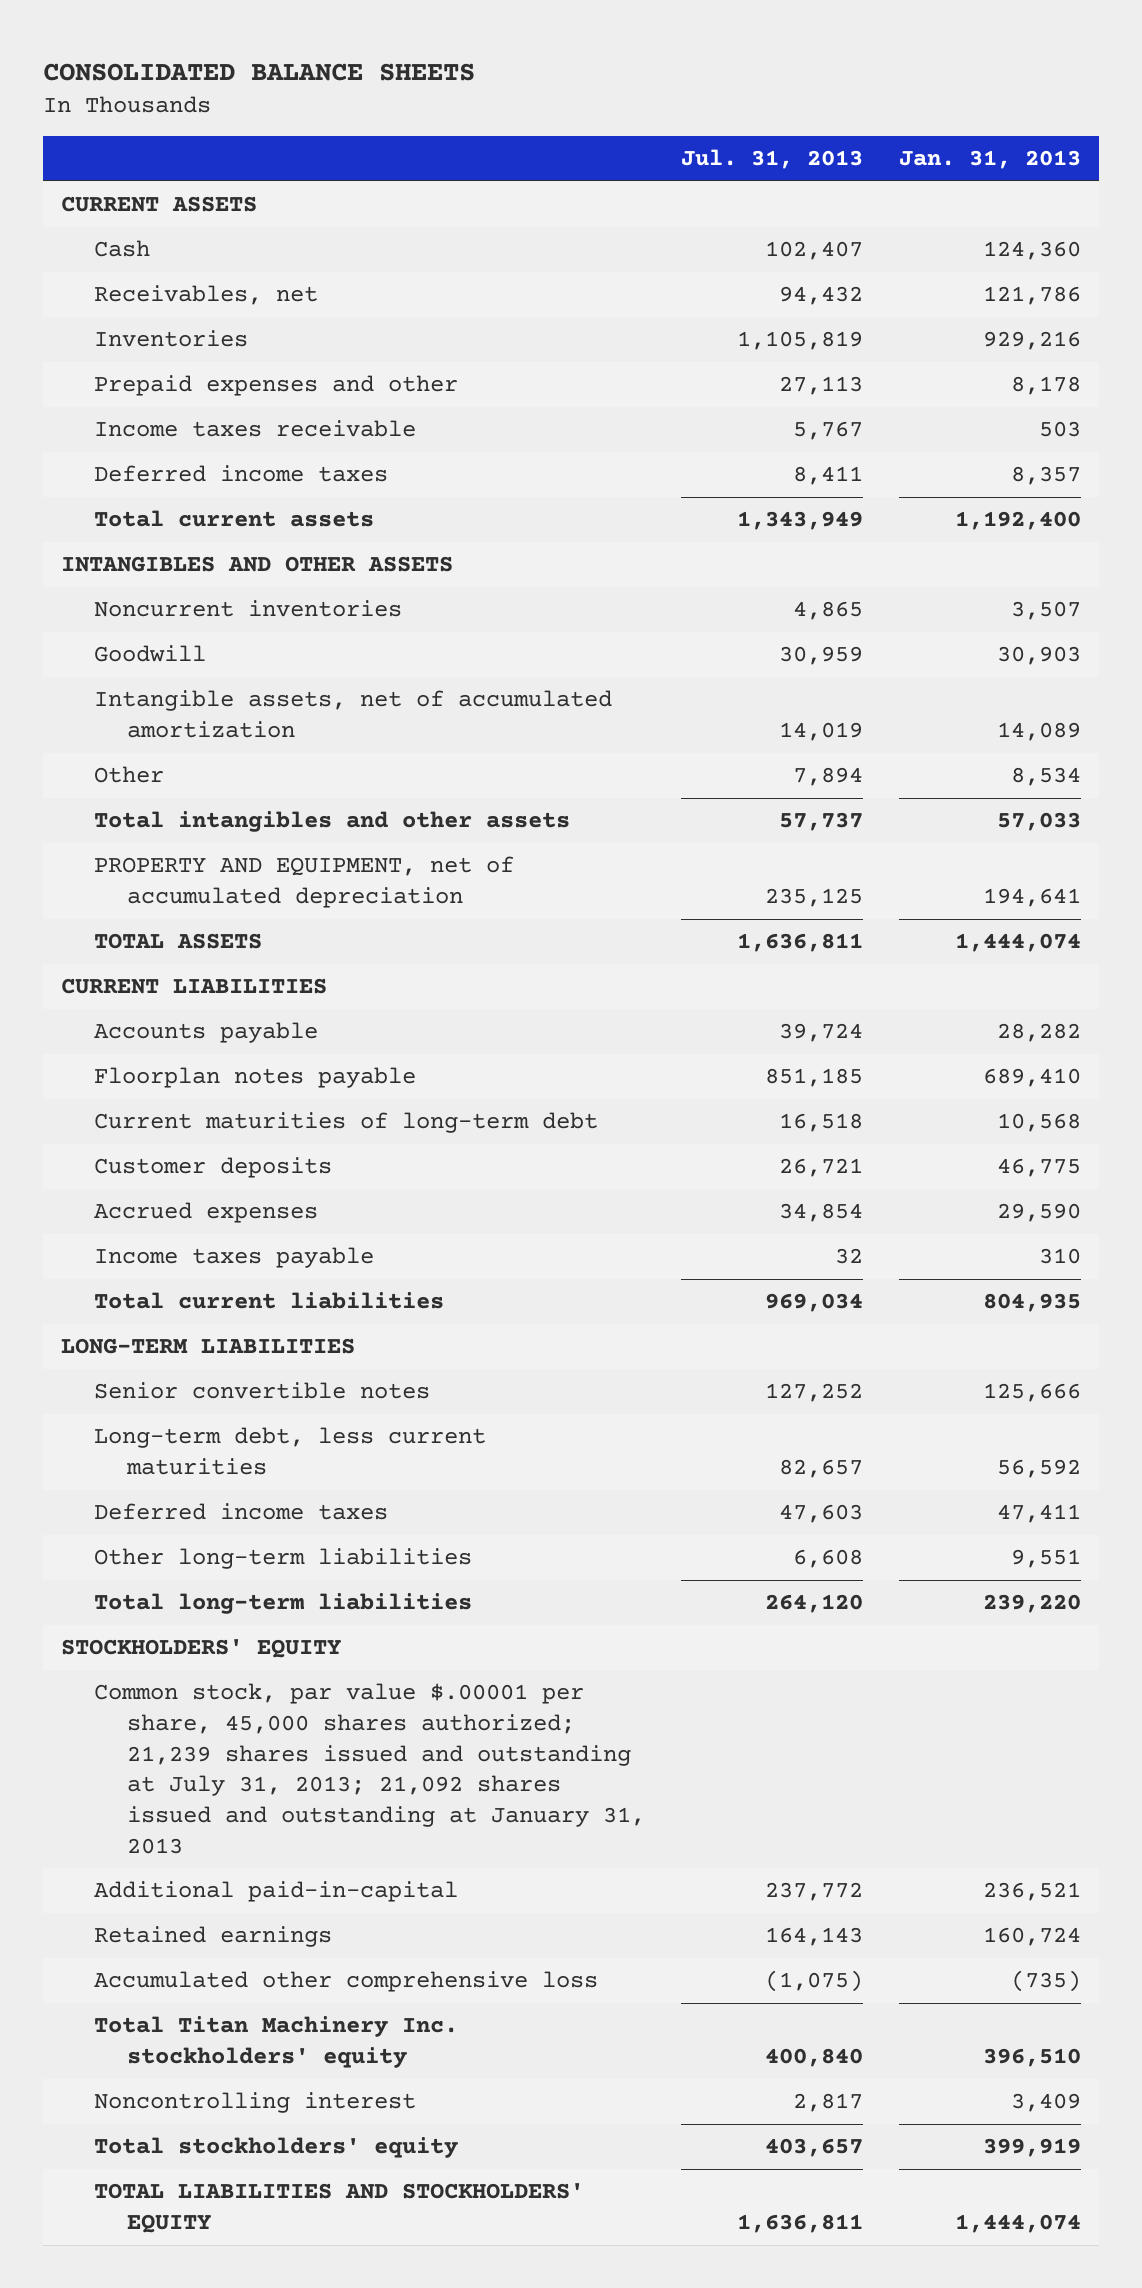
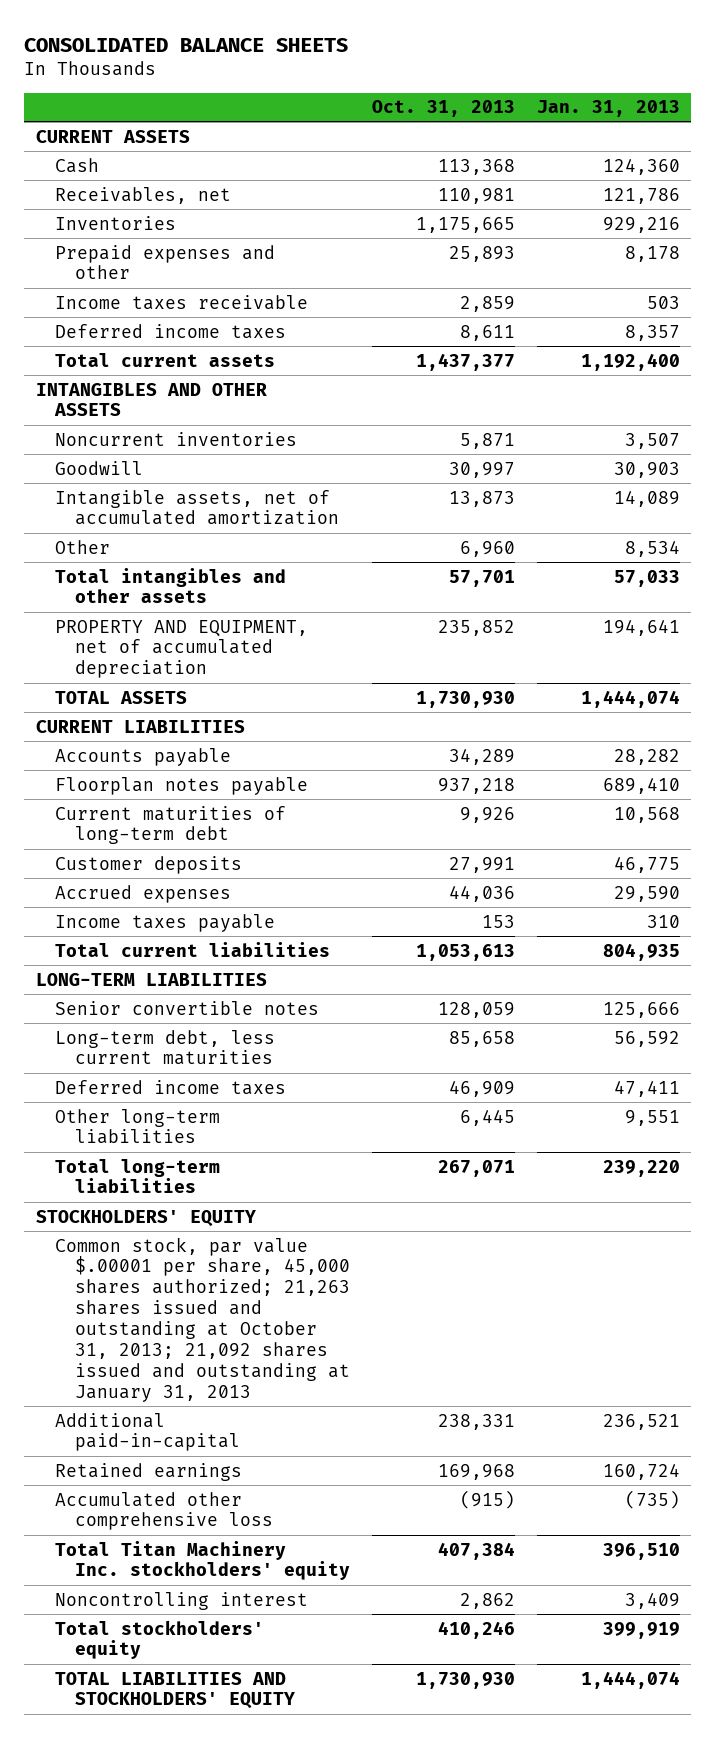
[680,149,863,170] Jul. 31, 2013 -> none
none -> [371,100,515,118] Oct. 31, 2013
[93,1683,645,1854] Common stock, par value $.00001 per share, 45,000 shares authorized; 21,239 shares issued and outstanding at July 31, 2013; 21,092 shares issued and outstanding at January 31, 2013 -> [55,1236,350,1402] Common stock, par value $.00001 per share, 45,000 shares authorized; 21,263 shares issued and outstanding at October 31, 2013; 21,092 shares issued and outstanding at January 31, 2013

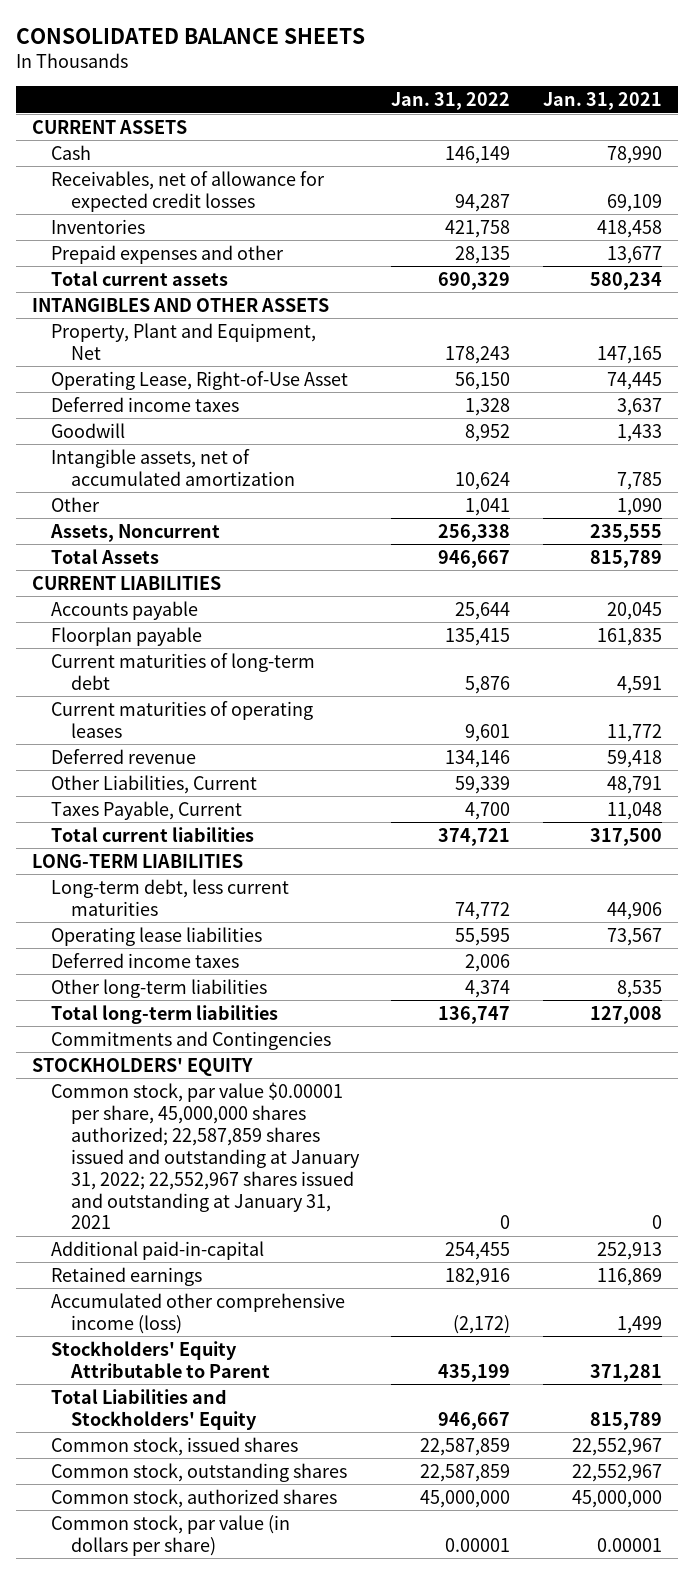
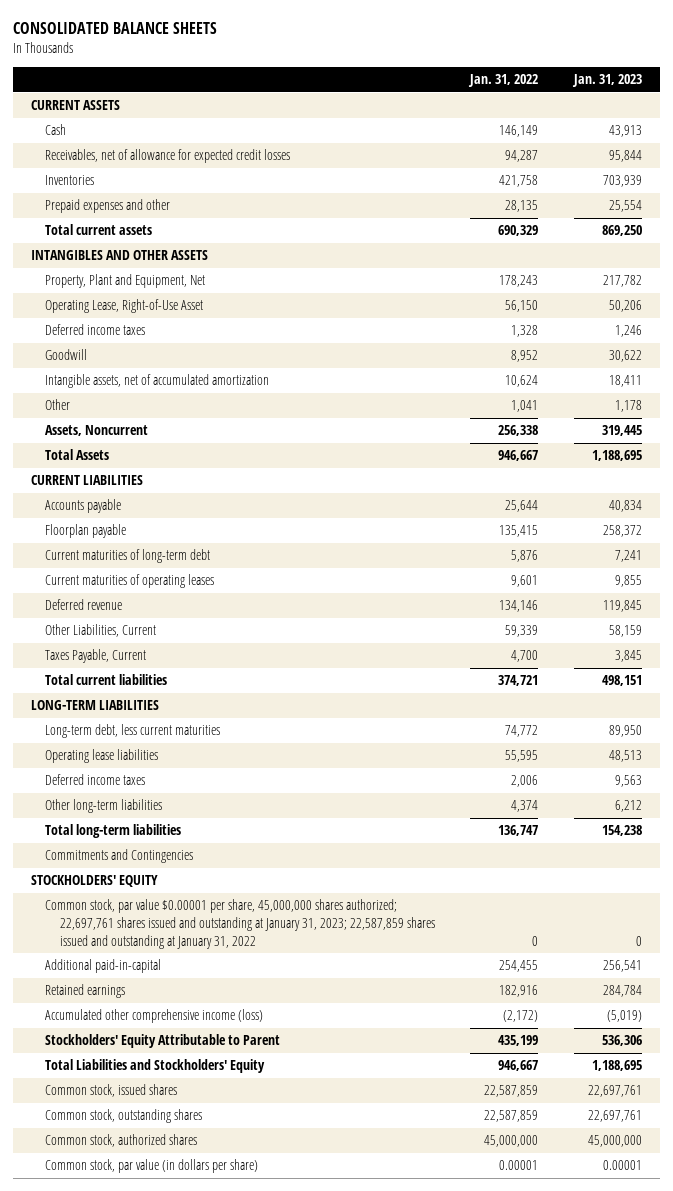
[542,92,662,111] Jan. 31, 2021 -> none
none -> [572,74,643,88] Jan. 31, 2023
[51,1081,360,1230] Common stock, par value $0.00001 per share, 45,000,000 shares authorized; 22,587,859 shares issued and outstanding at January 31, 2022; 22,552,967 shares issued and outstanding at January 31, 2021 -> [45,899,435,949] Common stock, par value $0.00001 per share, 45,000,000 shares authorized; 22,697,761 shares issued and outstanding at January 31, 2023; 22,587,859 shares issued and outstanding at January 31, 2022

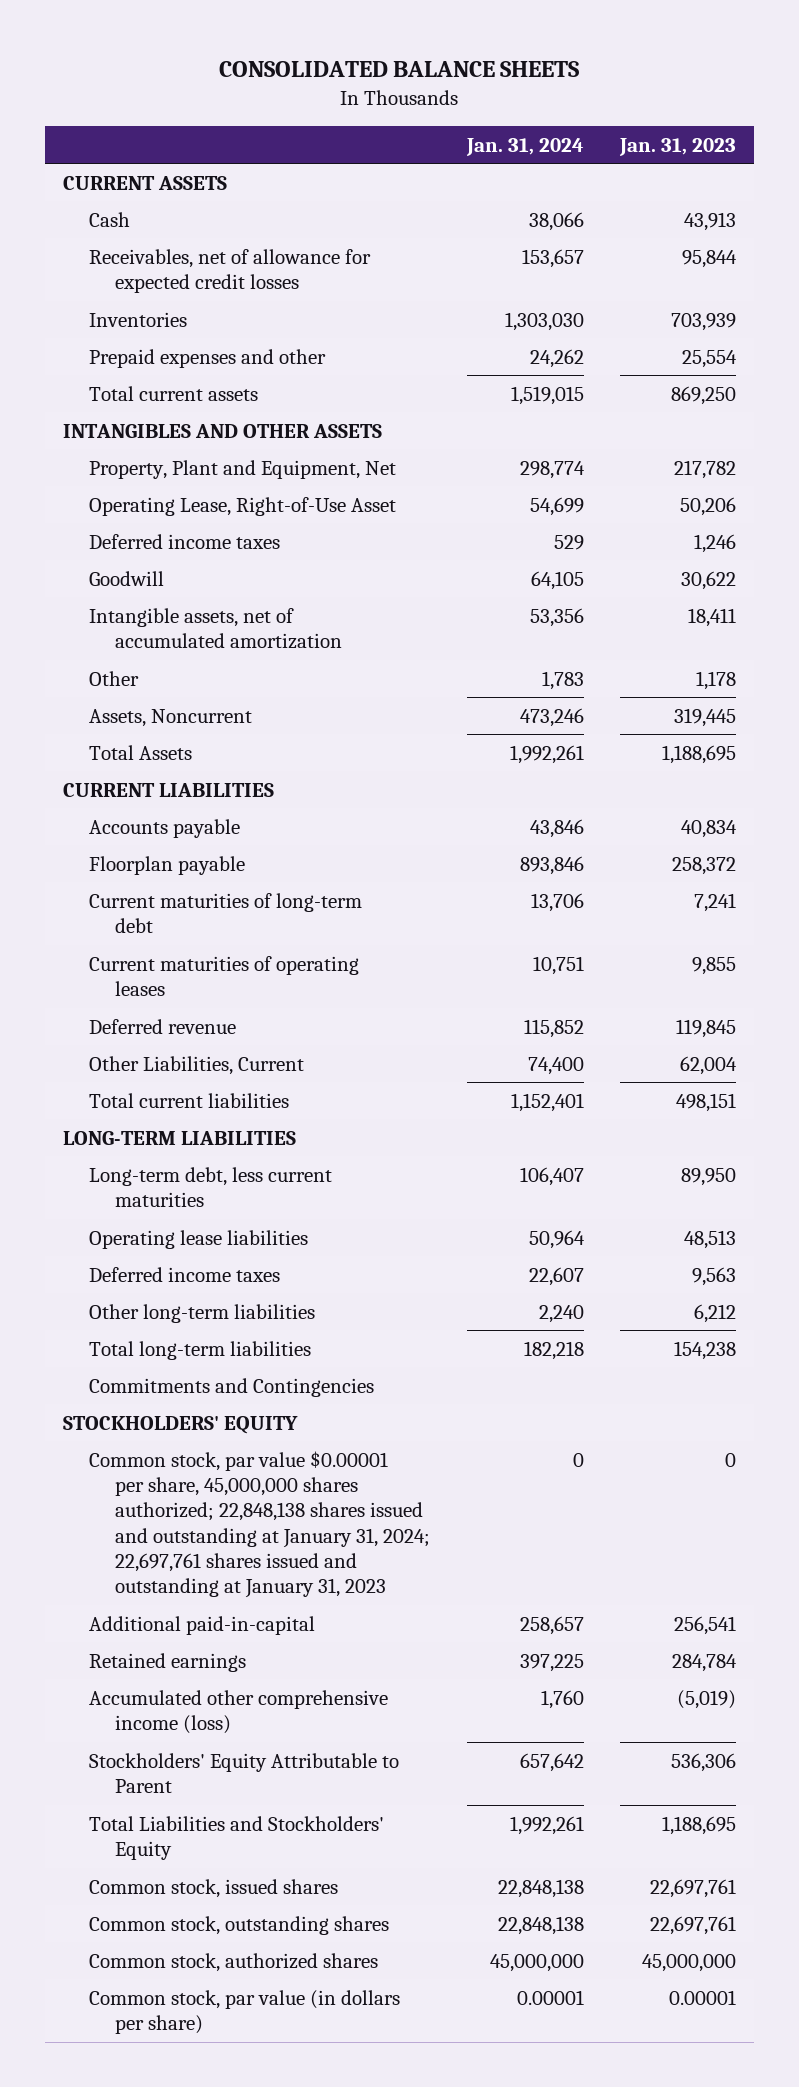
[468,74,539,88] Jan. 31, 2022 -> none
none -> [465,137,584,156] Jan. 31, 2024
[45,649,147,664] Taxes Payable, Current -> none
[609,625,643,638] 58,159 -> [680,1055,738,1075] 62,004
[45,899,435,949] Common stock, par value $0.00001 per share, 45,000,000 shares authorized; 22,697,761 shares issued and outstanding at January 31, 2023; 22,587,859 shares issued and outstanding at January 31, 2022 -> [88,1450,431,1599] Common stock, par value $0.00001 per share, 45,000,000 shares authorized; 22,848,138 shares issued and outstanding at January 31, 2024; 22,697,761 shares issued and outstanding at January 31, 2023

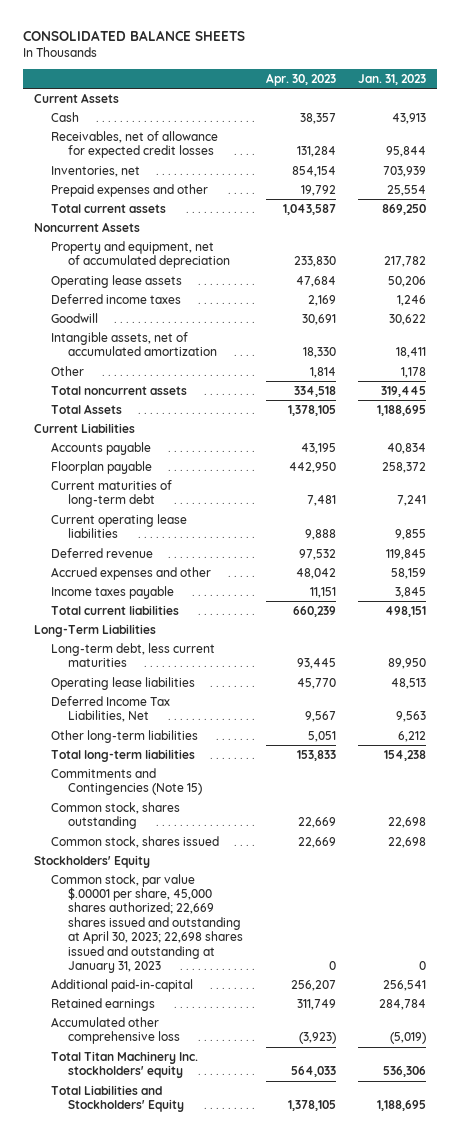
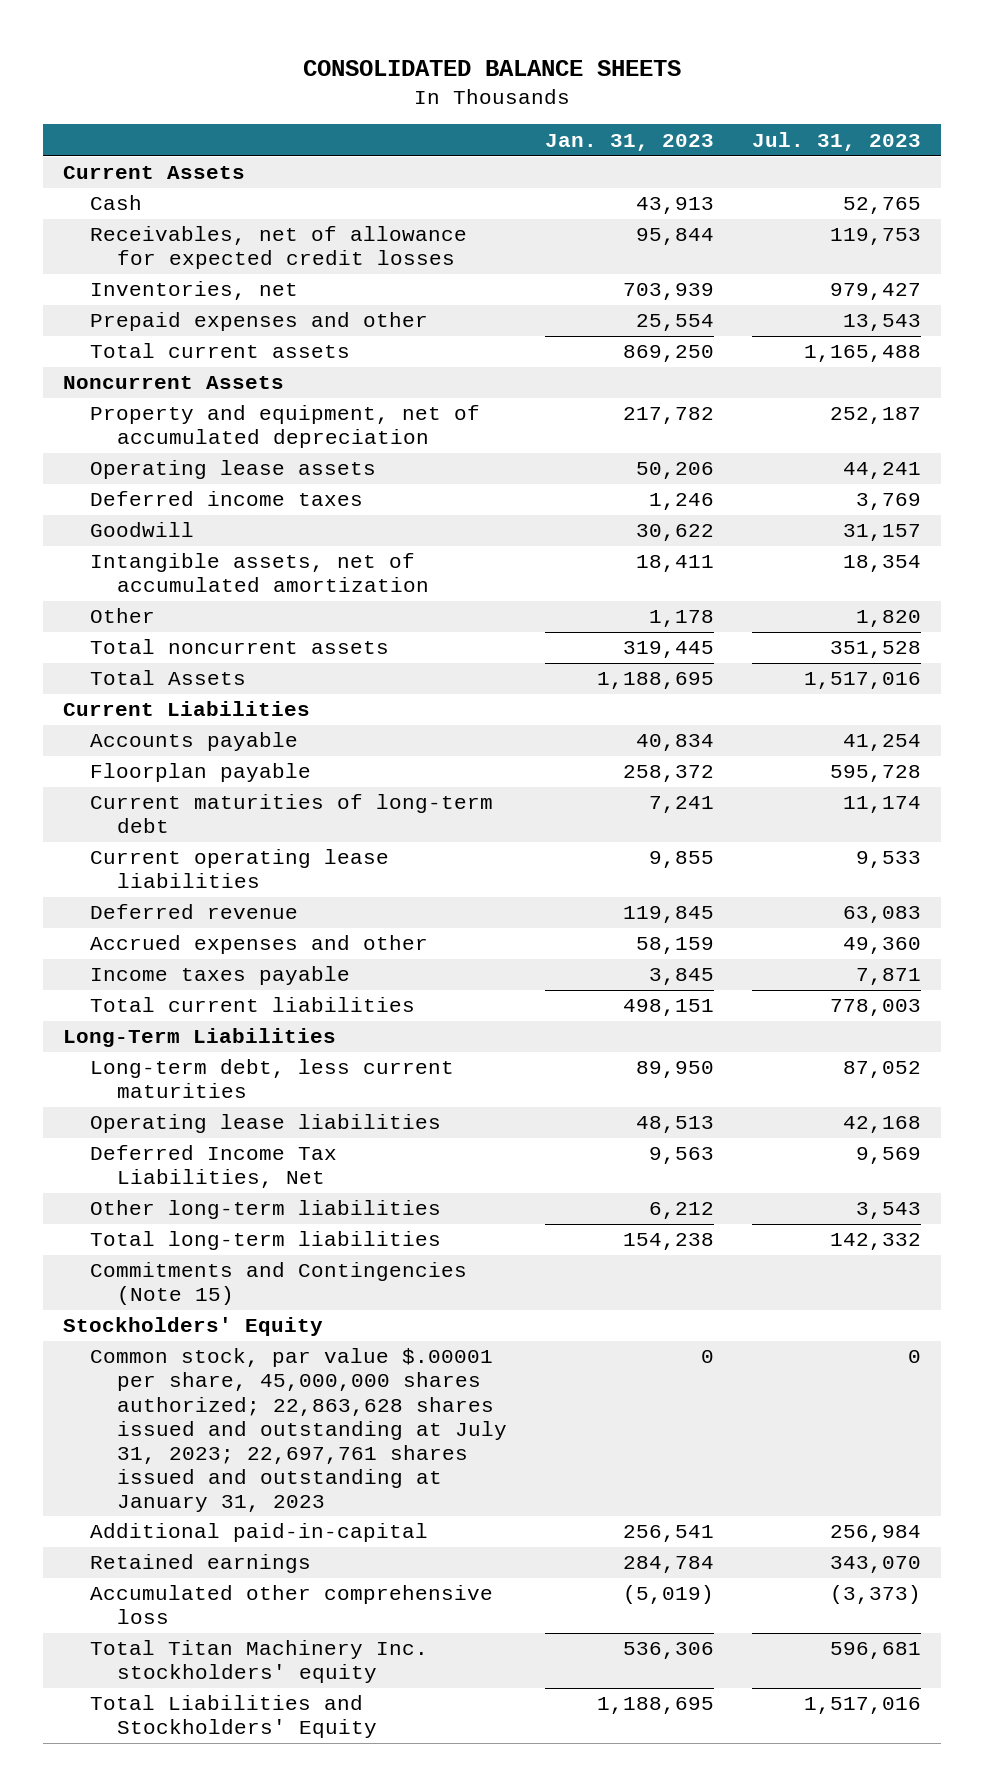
[265,72,336,86] Apr. 30, 2023 -> none
none -> [752,131,922,151] Jul. 31, 2023
[51,801,181,830] Common stock, shares outstanding -> none
[51,835,220,848] Common stock, shares issued -> none
[51,873,244,973] Common stock, par value $.00001 per share, 45,000 shares authorized; 22,669 shares issued and outstanding at April 30, 2023; 22,698 shares issued and outstanding at January 31, 2023 -> [89,1348,507,1512] Common stock, par value $.00001 per share, 45,000,000 shares authorized; 22,863,628 shares issued and outstanding at July 31, 2023; 22,697,761 shares issued and outstanding at January 31, 2023

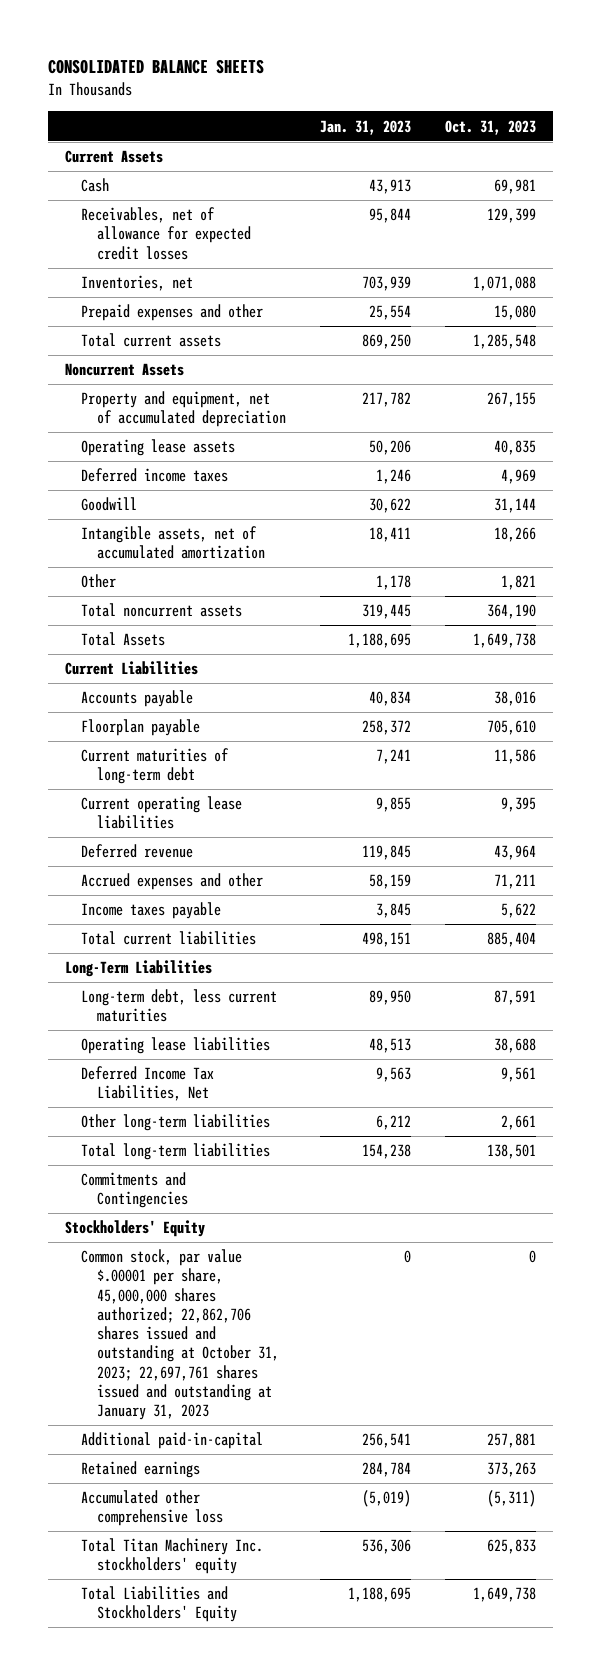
[752,131,922,151] Jul. 31, 2023 -> none
none -> [444,119,536,135] Oct. 31, 2023
[89,1262,467,1306] Commitments and Contingencies (Note 15) -> [81,1172,188,1209] Commitments and Contingencies
[89,1348,507,1512] Common stock, par value $.00001 per share, 45,000,000 shares authorized; 22,863,628 shares issued and outstanding at July 31, 2023; 22,697,761 shares issued and outstanding at January 31, 2023 -> [81,1249,279,1421] Common stock, par value $.00001 per share, 45,000,000 shares authorized; 22,862,706 shares issued and outstanding at October 31, 2023; 22,697,761 shares issued and outstanding at January 31, 2023

